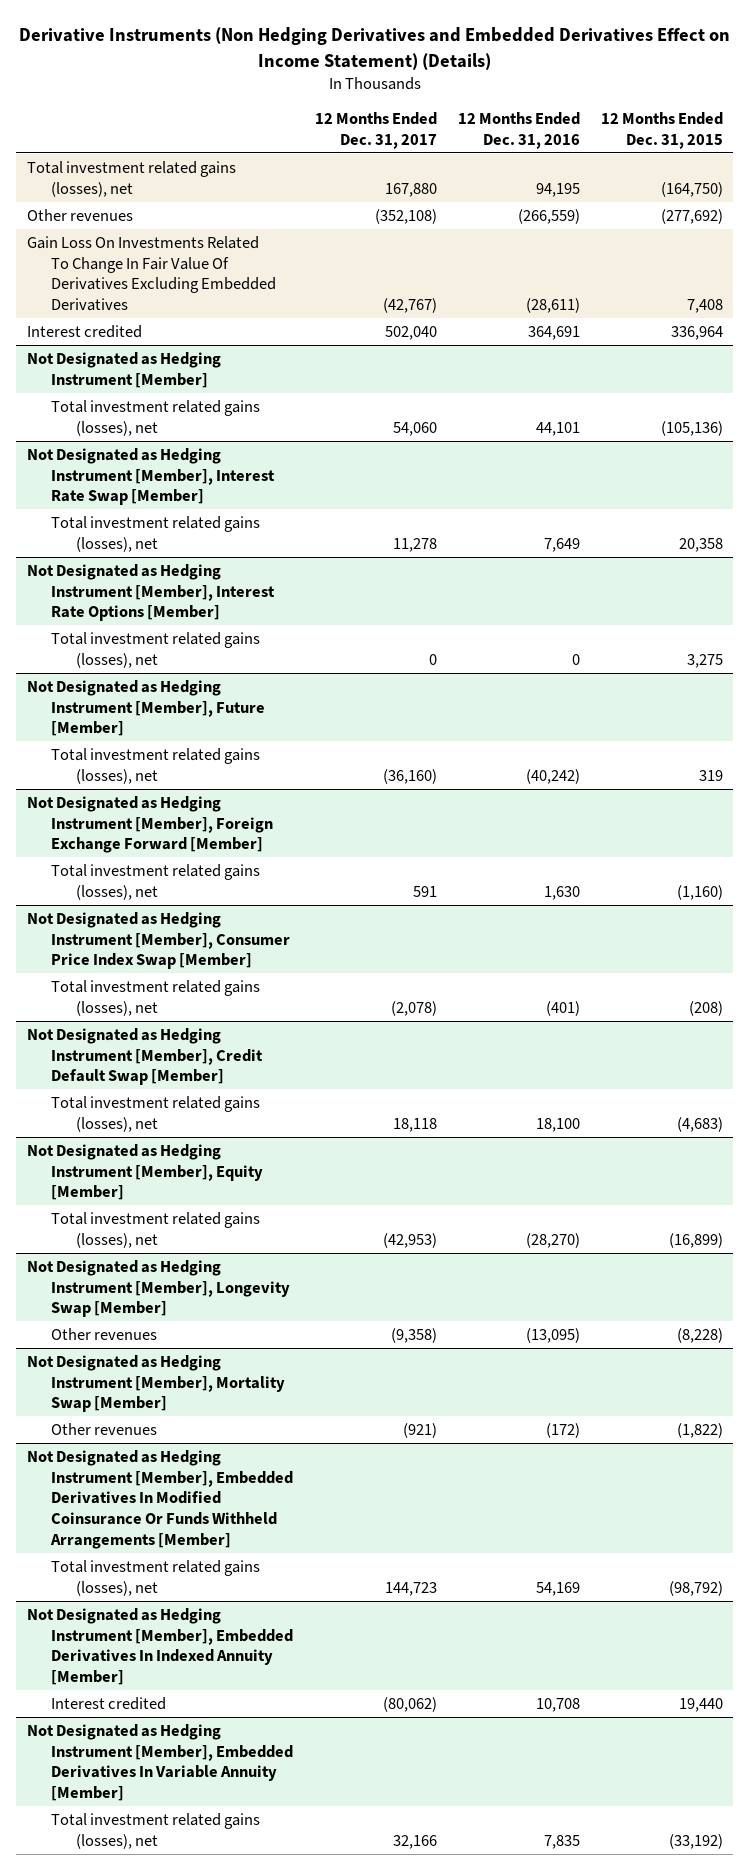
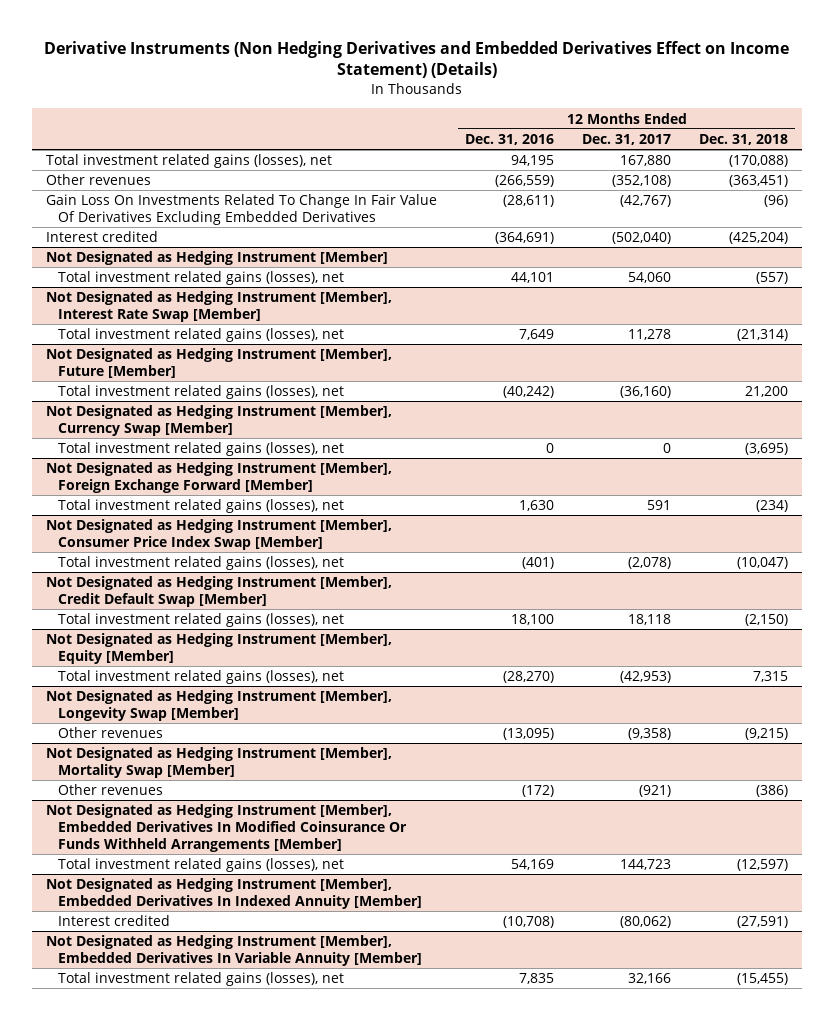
[600,111,723,149] 12 Months Ended Dec. 31, 2015 -> none
none -> [699,133,789,145] Dec. 31, 2018
[384,325,437,340] 502,040 -> [612,232,672,245] (502,040)
[527,325,580,340] 364,691 -> [495,232,555,245] (364,691)
[26,563,276,622] Not Designated as Hedging Instrument [Member], Interest Rate Options [Member] -> none
[51,631,261,668] Total investment related gains (losses), net -> none
none -> [46,405,393,436] Not Designated as Hedging Instrument [Member], Currency Swap [Member]
none -> [58,442,345,457] Total investment related gains (losses), net
[535,1697,580,1712] 10,708 -> [503,916,555,929] (10,708)

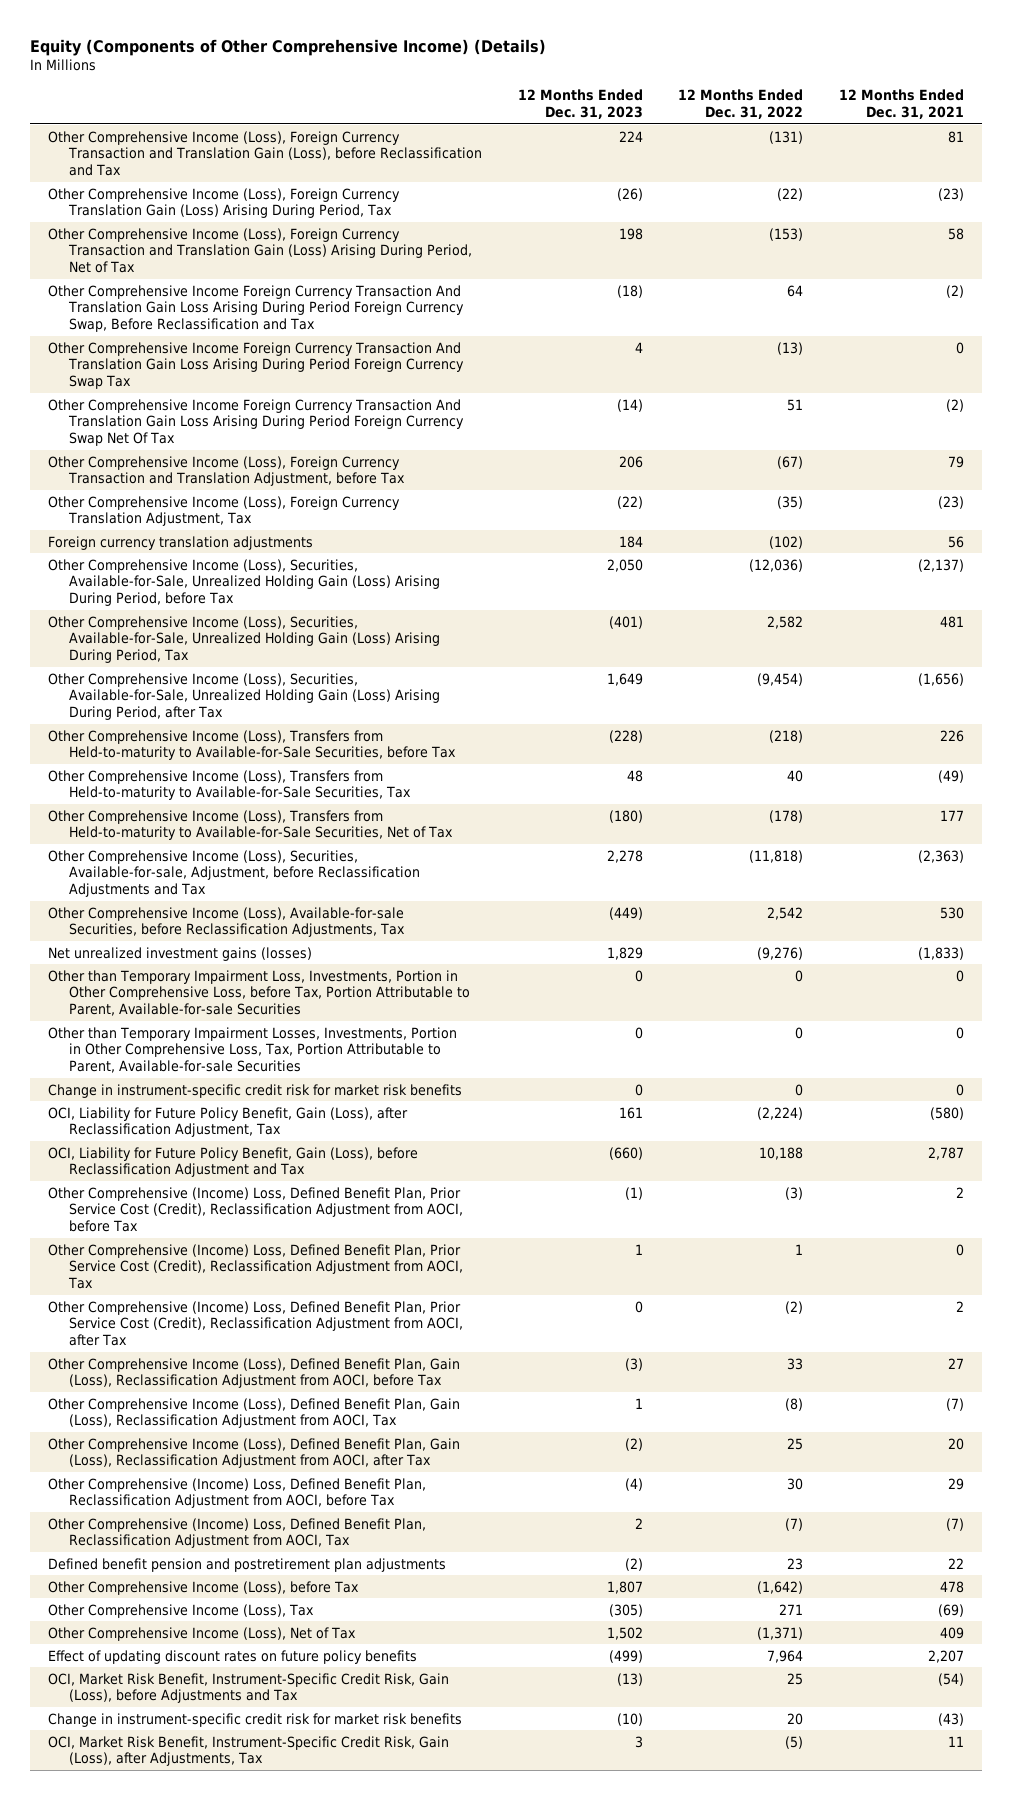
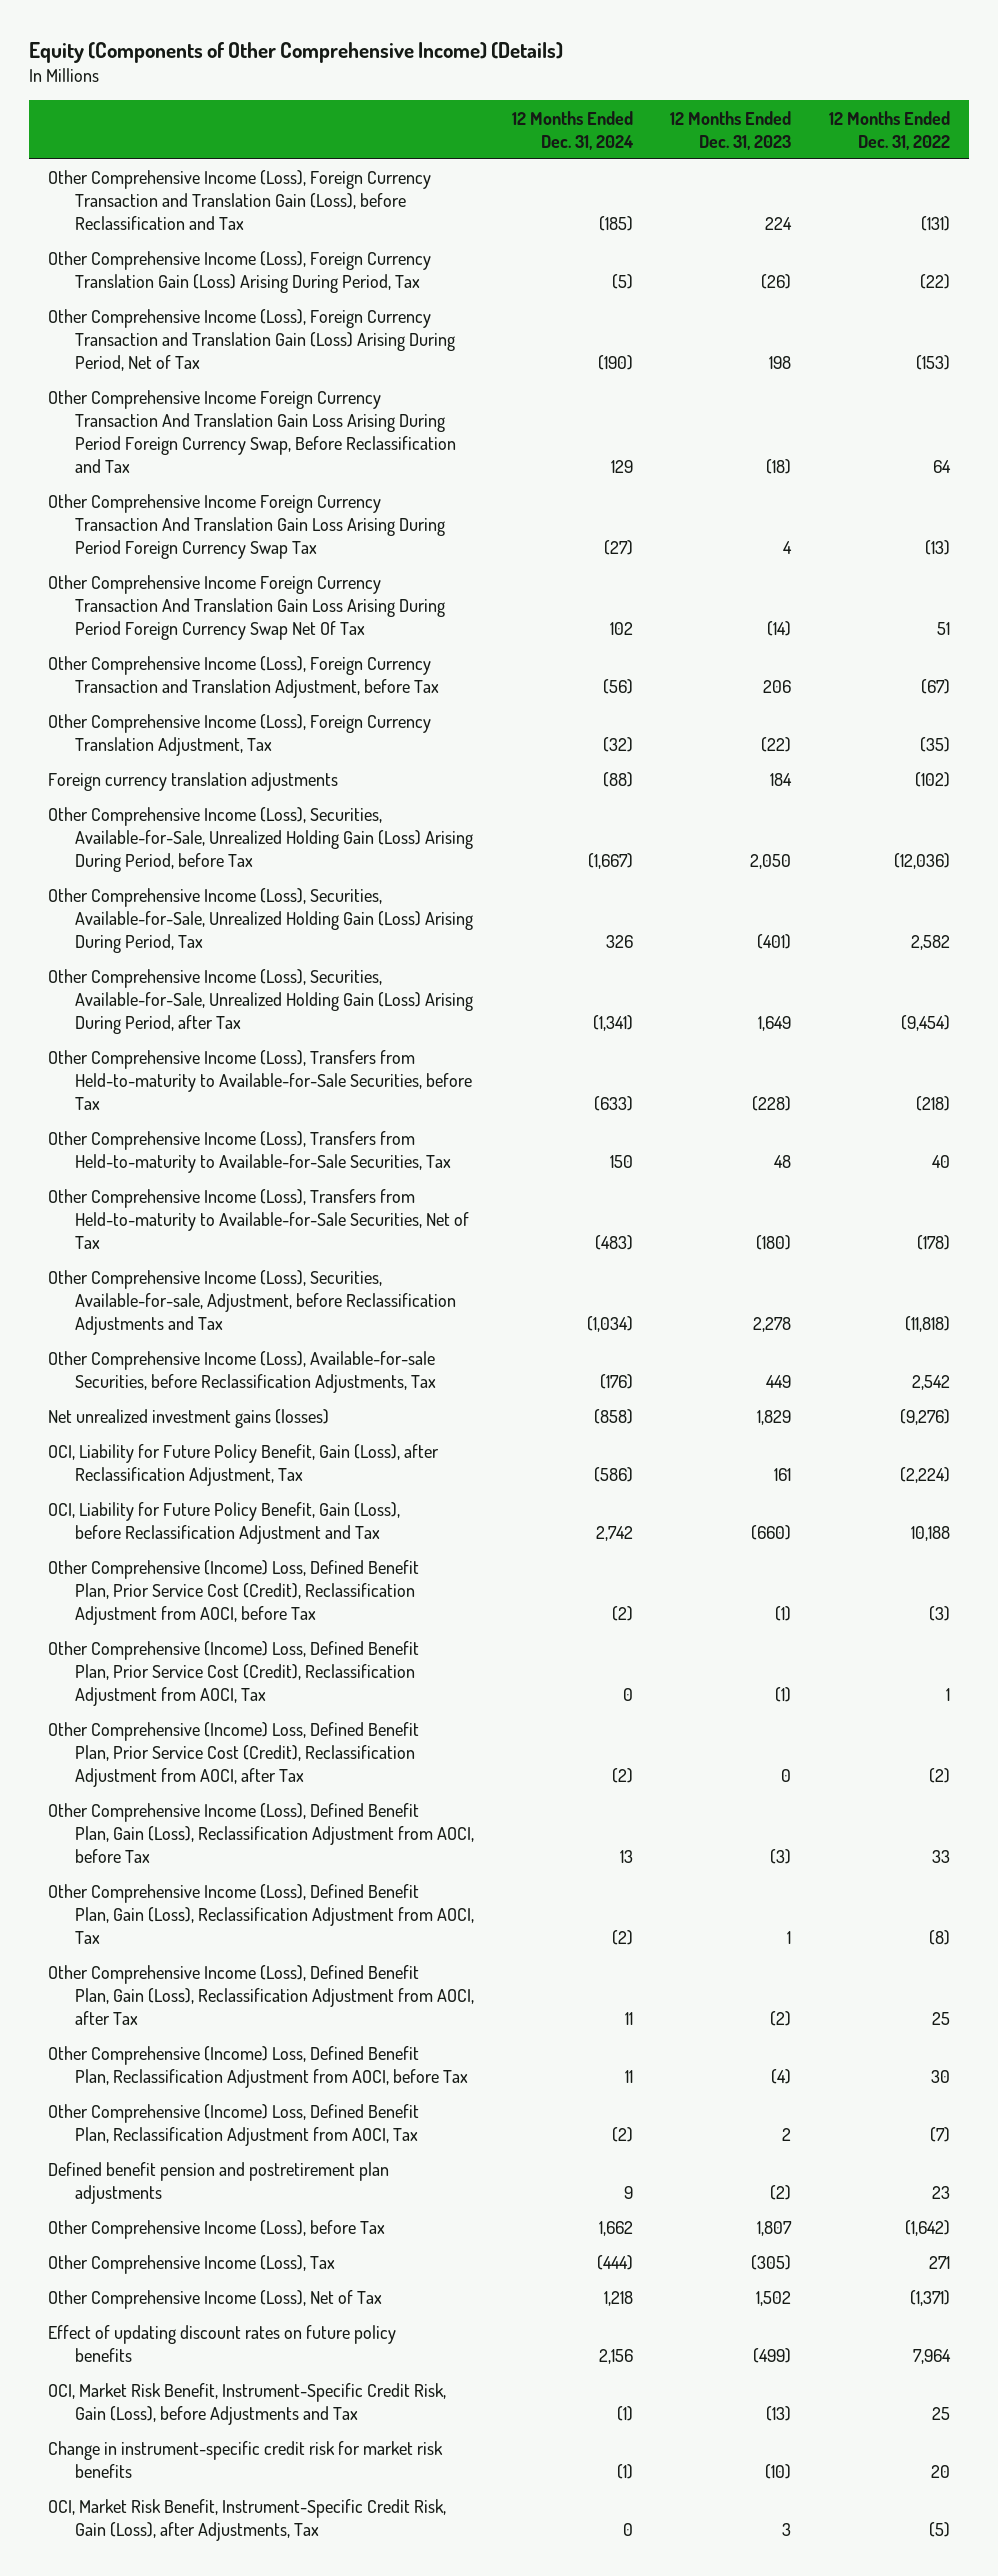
[838,89,964,120] 12 Months Ended Dec. 31, 2021 -> none
none -> [511,110,634,150] 12 Months Ended Dec. 31, 2024
[608,906,643,920] (449) -> [766,1375,792,1389] 449
[48,969,471,1017] Other than Temporary Impairment Loss, Investments, Portion in Other Comprehensive Loss, before Tax, Portion Attributable to Parent, Available-for-sale Securities -> none
[48,1026,458,1074] Other than Temporary Impairment Losses, Investments, Portion in Other Comprehensive Loss, Tax, Portion Attributable to Parent, Available-for-sale Securities -> none
[48,1083,463,1098] Change in instrument-specific credit risk for market risk benefits -> none
[634,1243,643,1255] 1 -> [775,1686,792,1702] (1)

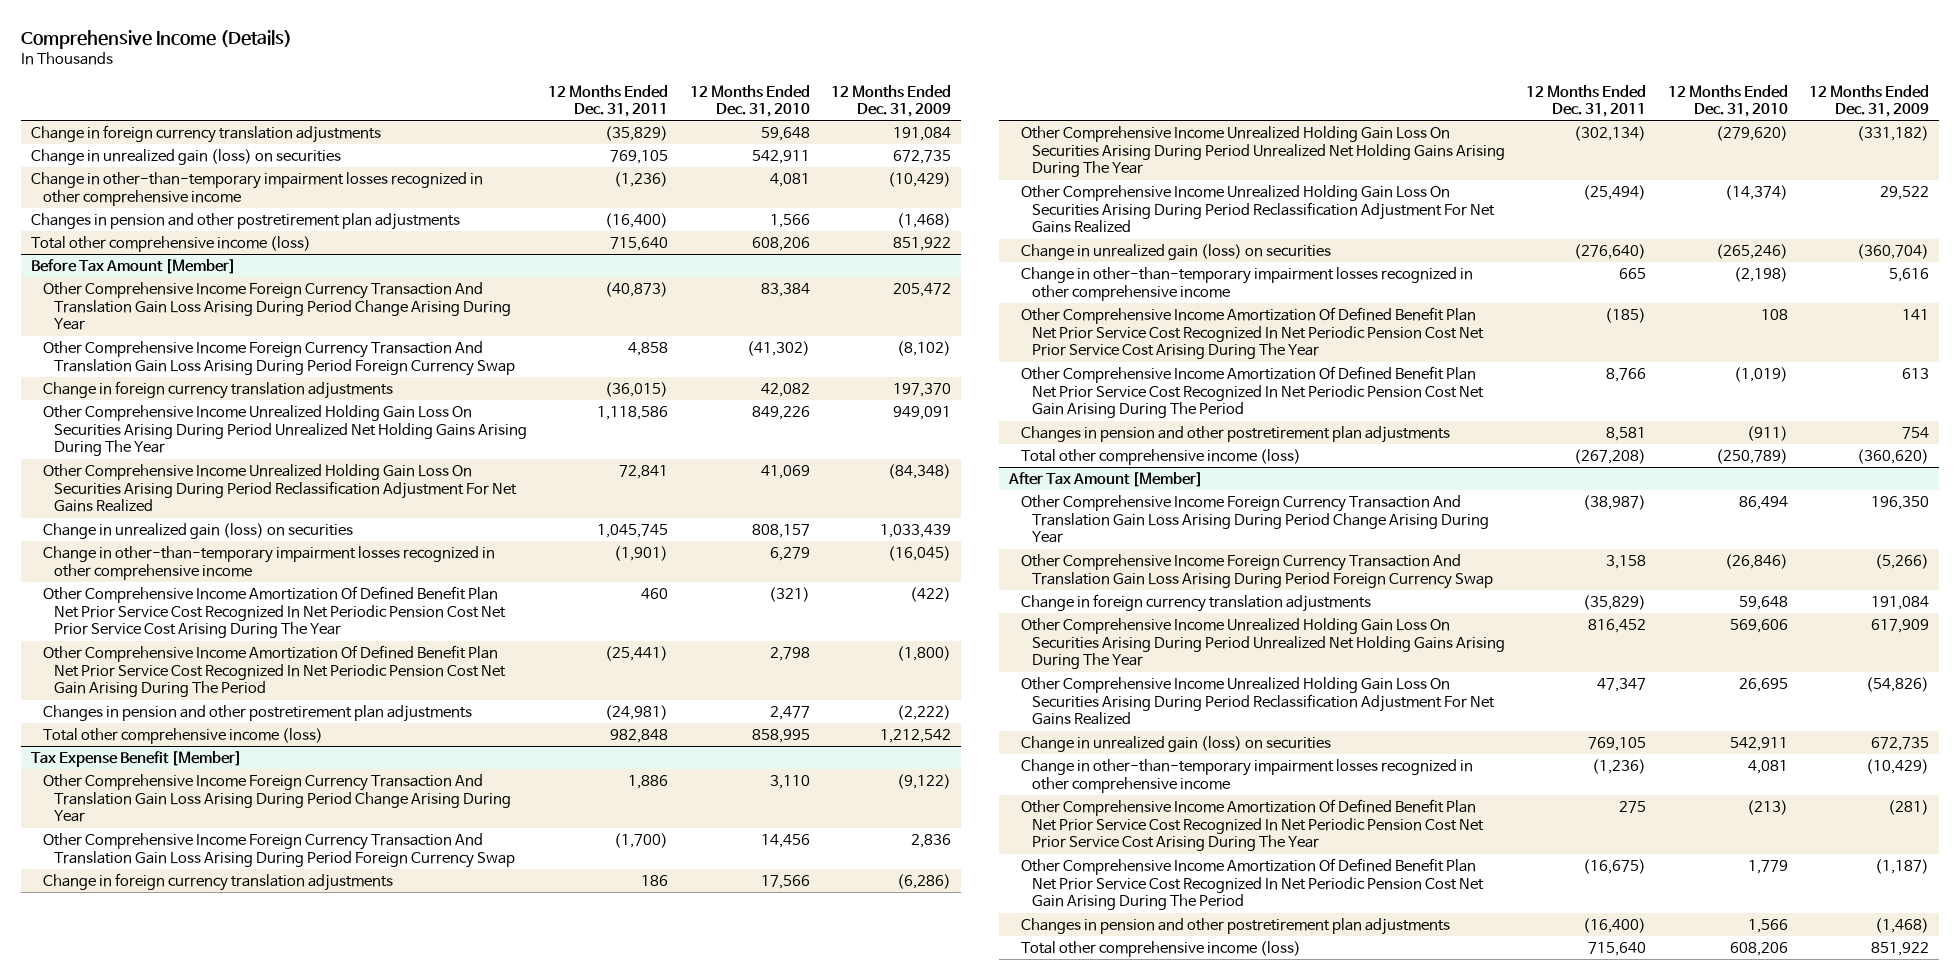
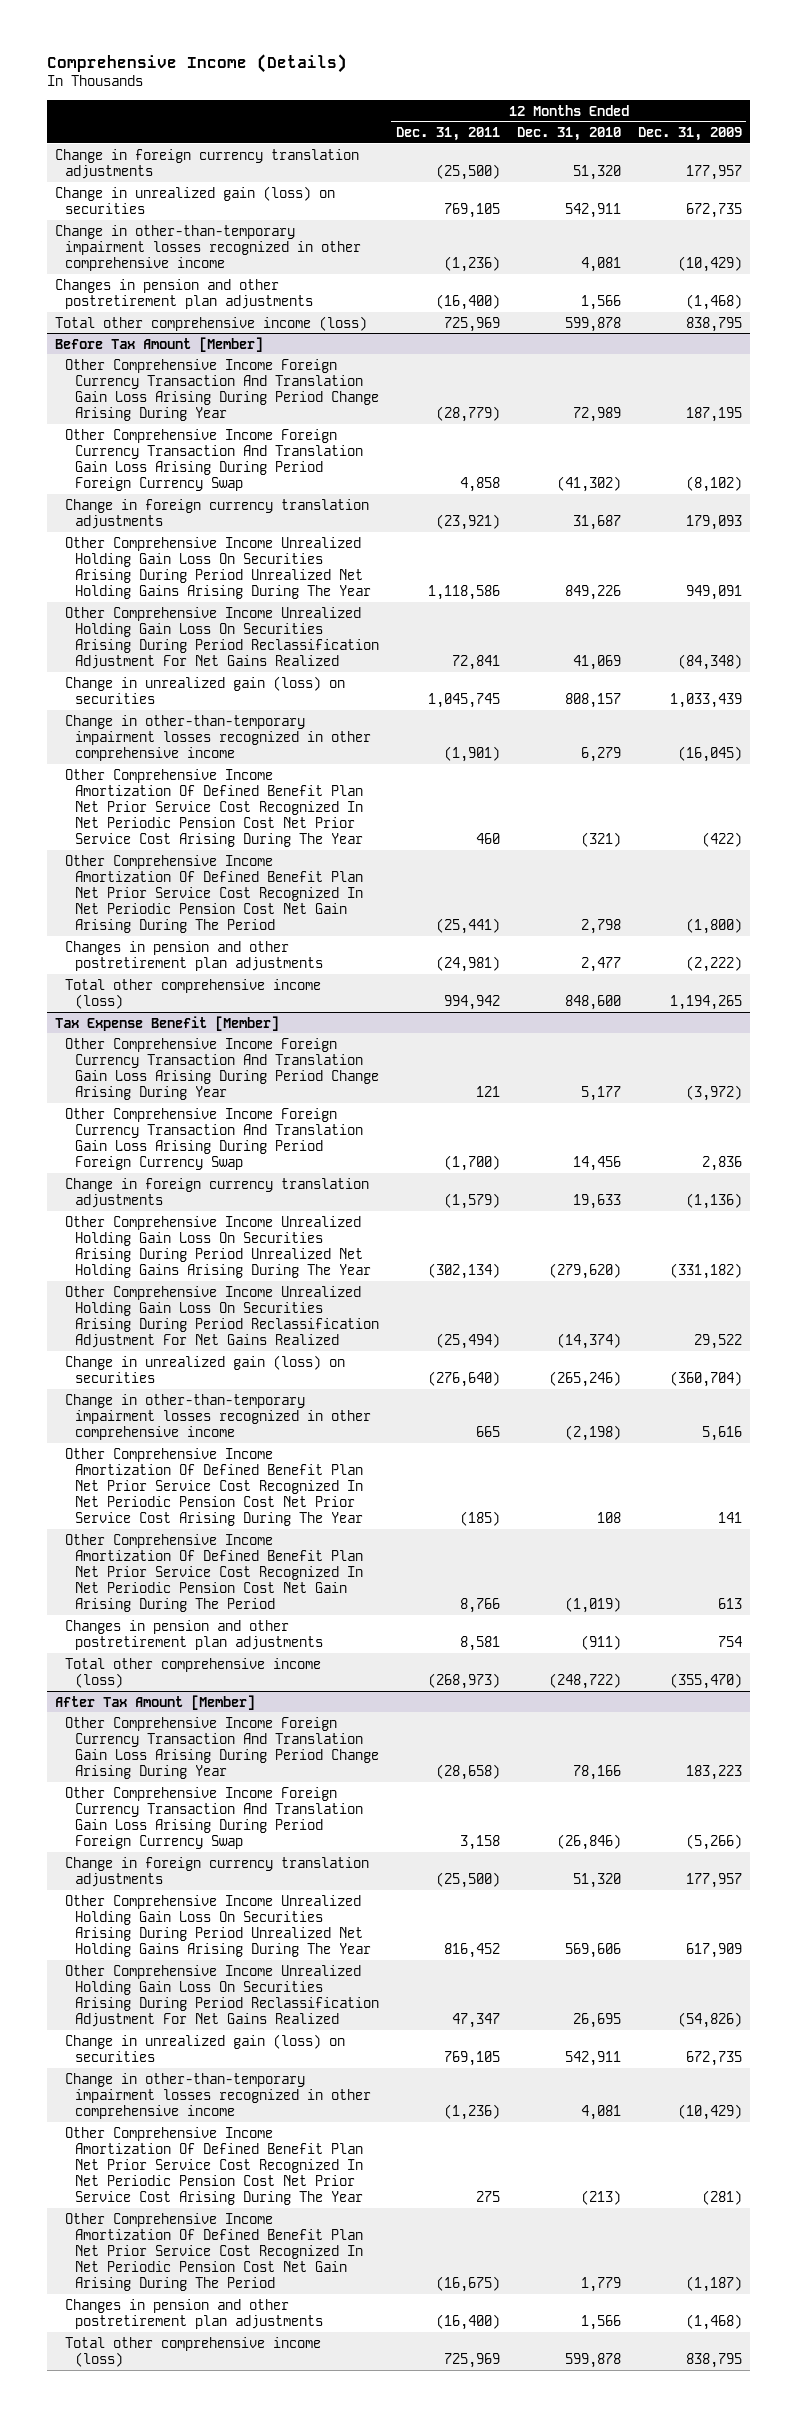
[605,126,669,142] (35,829) -> [435,163,500,180] (25,500)
[760,127,810,142] 59,648 -> [572,164,621,180] 51,320
[892,127,951,142] 191,084 -> [685,164,742,180] 177,957
[610,237,669,252] 715,640 -> [443,316,500,332] 725,969
[751,237,810,252] 608,206 -> [564,316,621,332] 599,878
[892,237,951,252] 851,922 -> [685,316,742,332] 838,795
[605,282,669,298] (40,873) -> [435,405,500,422] (28,779)
[760,283,810,298] 83,384 -> [572,406,621,422] 72,989
[892,283,951,298] 205,472 -> [685,406,742,422] 187,195
[605,382,669,398] (36,015) -> [435,513,500,530] (23,921)
[760,383,810,398] 42,082 -> [572,514,621,530] 31,687
[892,383,951,398] 197,370 -> [685,514,742,530] 179,093
[610,729,669,744] 982,848 -> [443,994,500,1010] 994,942
[751,729,810,744] 858,995 -> [564,994,621,1010] 848,600
[879,729,951,744] 1,212,542 -> [669,994,742,1010] 1,194,265
[628,775,669,790] 1,886 -> [475,1085,500,1097] 121
[769,775,810,790] 3,110 -> [580,1085,621,1101] 5,177
[896,774,951,790] (9,122) -> [685,1084,742,1101] (3,972)
[641,875,669,887] 186 -> [443,1192,500,1209] (1,579)
[760,875,810,890] 17,566 -> [572,1193,621,1209] 19,633
[896,874,951,890] (6,286) -> [685,1192,742,1209] (1,136)
[1574,449,1647,465] (267,208) -> [427,1672,500,1689] (268,973)
[1715,449,1788,465] (250,789) -> [548,1672,621,1689] (248,722)
[1856,449,1929,465] (360,620) -> [669,1672,742,1689] (355,470)
[1583,495,1647,511] (38,987) -> [435,1763,500,1780] (28,658)
[1738,496,1788,511] 86,494 -> [572,1764,621,1780] 78,166
[1870,496,1929,511] 196,350 -> [685,1764,742,1780] 183,223
[1583,595,1647,611] (35,829) -> [435,1871,500,1888] (25,500)
[1738,596,1788,611] 59,648 -> [572,1872,621,1888] 51,320
[1870,596,1929,611] 191,084 -> [685,1872,742,1888] 177,957
[1588,942,1647,957] 715,640 -> [443,2352,500,2368] 725,969
[1729,942,1788,957] 608,206 -> [564,2352,621,2368] 599,878
[1870,942,1929,957] 851,922 -> [685,2352,742,2368] 838,795

